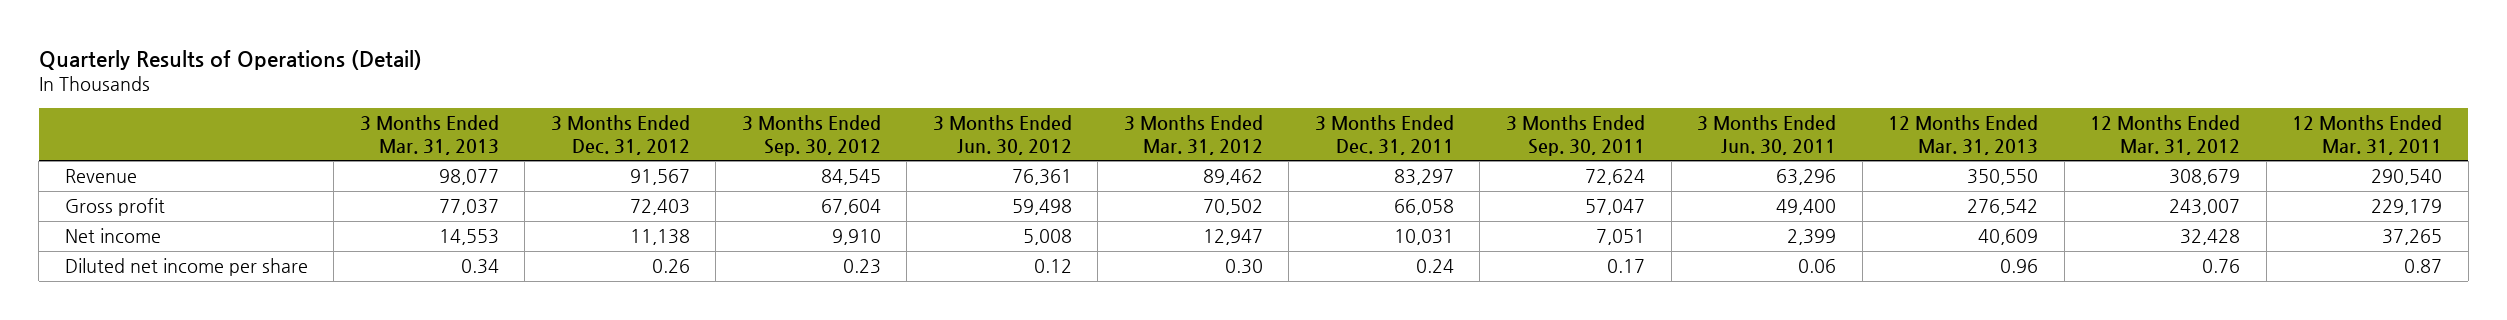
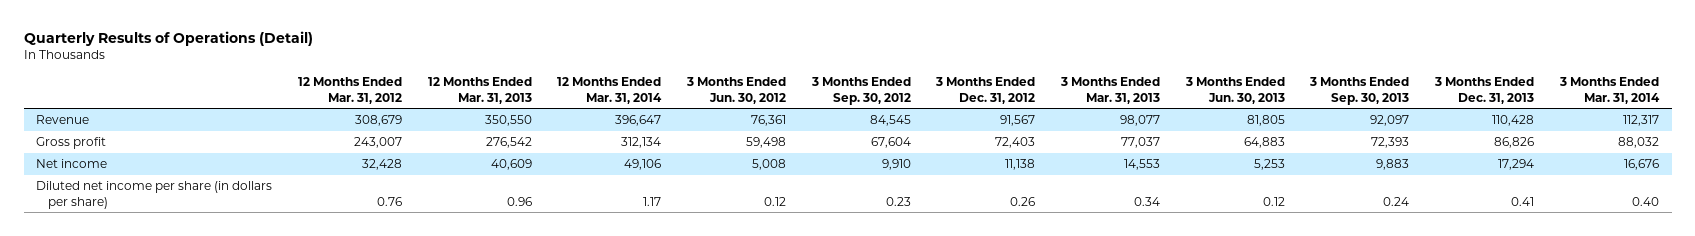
[1123,115,1263,155] 3 Months Ended Mar. 31, 2012 -> none
[1314,115,1454,155] 3 Months Ended Dec. 31, 2011 -> none
[1505,115,1645,156] 3 Months Ended Sep. 30, 2011 -> none
[1697,115,1837,155] 3 Months Ended Jun. 30, 2011 -> none
[2292,115,2443,155] 12 Months Ended Mar. 31, 2011 -> none
none -> [557,77,663,104] 12 Months Ended Mar. 31, 2014
none -> [1184,77,1285,104] 3 Months Ended Jun. 30, 2013
none -> [1309,77,1410,105] 3 Months Ended Sep. 30, 2013
none -> [1434,77,1535,104] 3 Months Ended Dec. 31, 2013
none -> [1558,77,1660,104] 3 Months Ended Mar. 31, 2014
[64,258,308,277] Diluted net income per share -> [36,181,273,209] Diluted net income per share (in dollars per share)

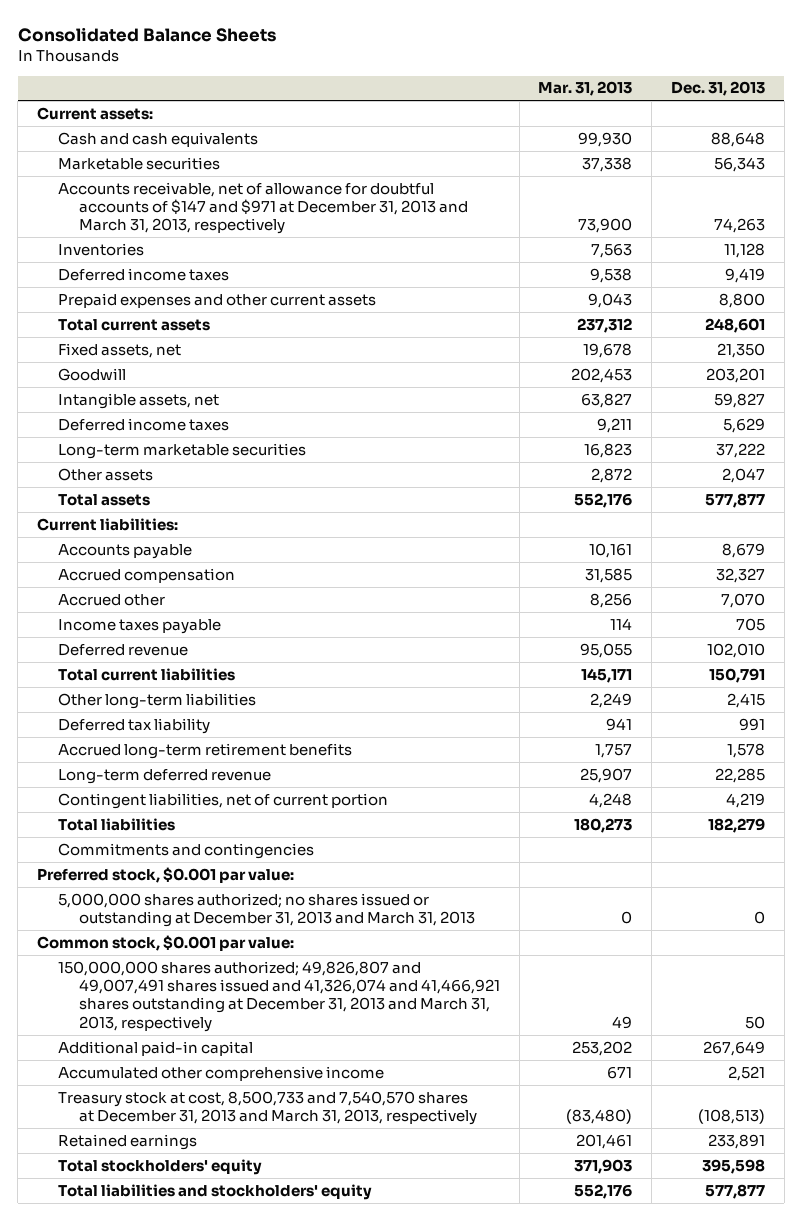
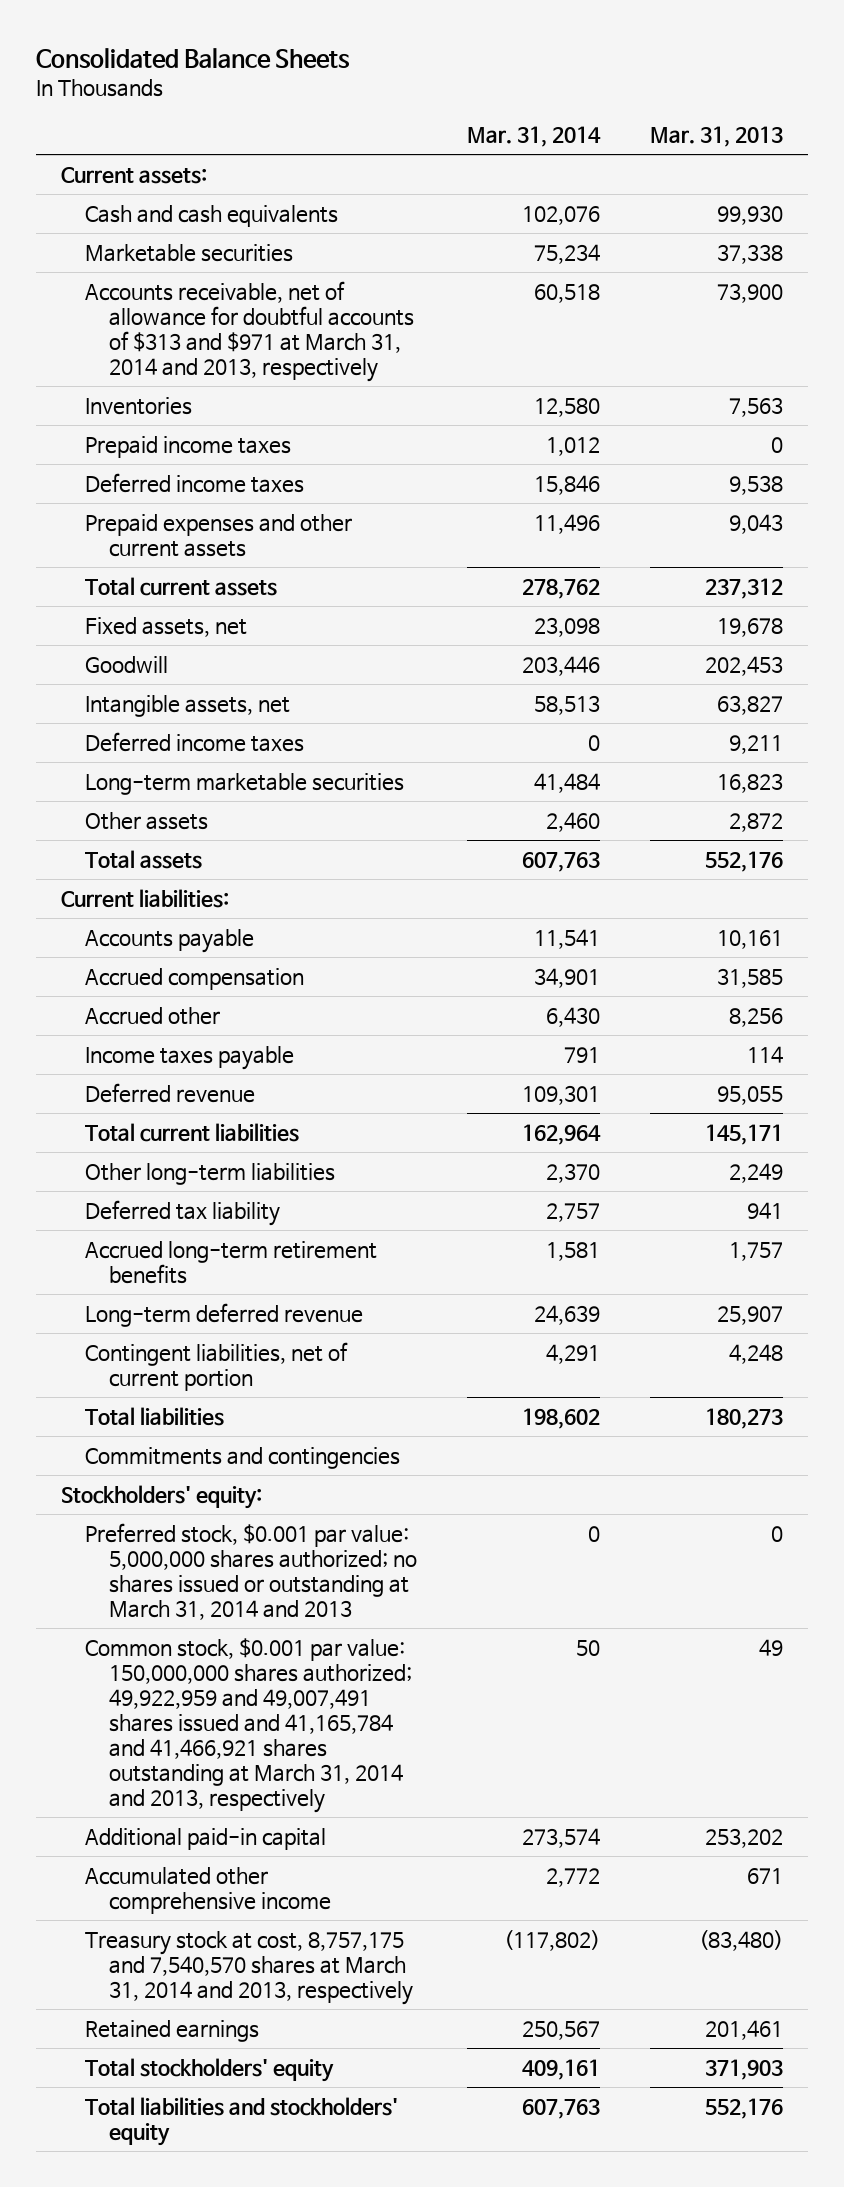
[671,81,766,97] Dec. 31, 2013 -> none
none -> [467,125,602,147] Mar. 31, 2014
[57,181,468,235] Accounts receivable, net of allowance for doubtful accounts of $147 and $971 at December 31, 2013 and March 31, 2013, respectively -> [84,280,414,382] Accounts receivable, net of allowance for doubtful accounts of $313 and $971 at March 31, 2014 and 2013, respectively
none -> [84,435,291,458] Prepaid income taxes
[36,866,294,883] Preferred stock, $0.001 par value: -> none
[36,934,294,951] Common stock, $0.001 par value: -> none
none -> [60,1484,262,1509] Stockholders' equity:
[57,892,475,928] 5,000,000 shares authorized; no shares issued or outstanding at December 31, 2013 and March 31, 2013 -> [84,1522,417,1620] Preferred stock, $0.001 par value: 5,000,000 shares authorized; no shares issued or outstanding at March 31, 2014 and 2013
[57,960,500,1032] 150,000,000 shares authorized; 49,826,807 and 49,007,491 shares issued and 41,326,074 and 41,466,921 shares outstanding at December 31, 2013 and March 31, 2013, respectively -> [84,1637,412,1813] Common stock, $0.001 par value: 150,000,000 shares authorized; 49,922,959 and 49,007,491 shares issued and 41,165,784 and 41,466,921 shares outstanding at March 31, 2014 and 2013, respectively
[57,1090,477,1126] Treasury stock at cost, 8,500,733 and 7,540,570 shares at December 31, 2013 and March 31, 2013, respectively -> [84,1930,413,2005] Treasury stock at cost, 8,757,175 and 7,540,570 shares at March 31, 2014 and 2013, respectively

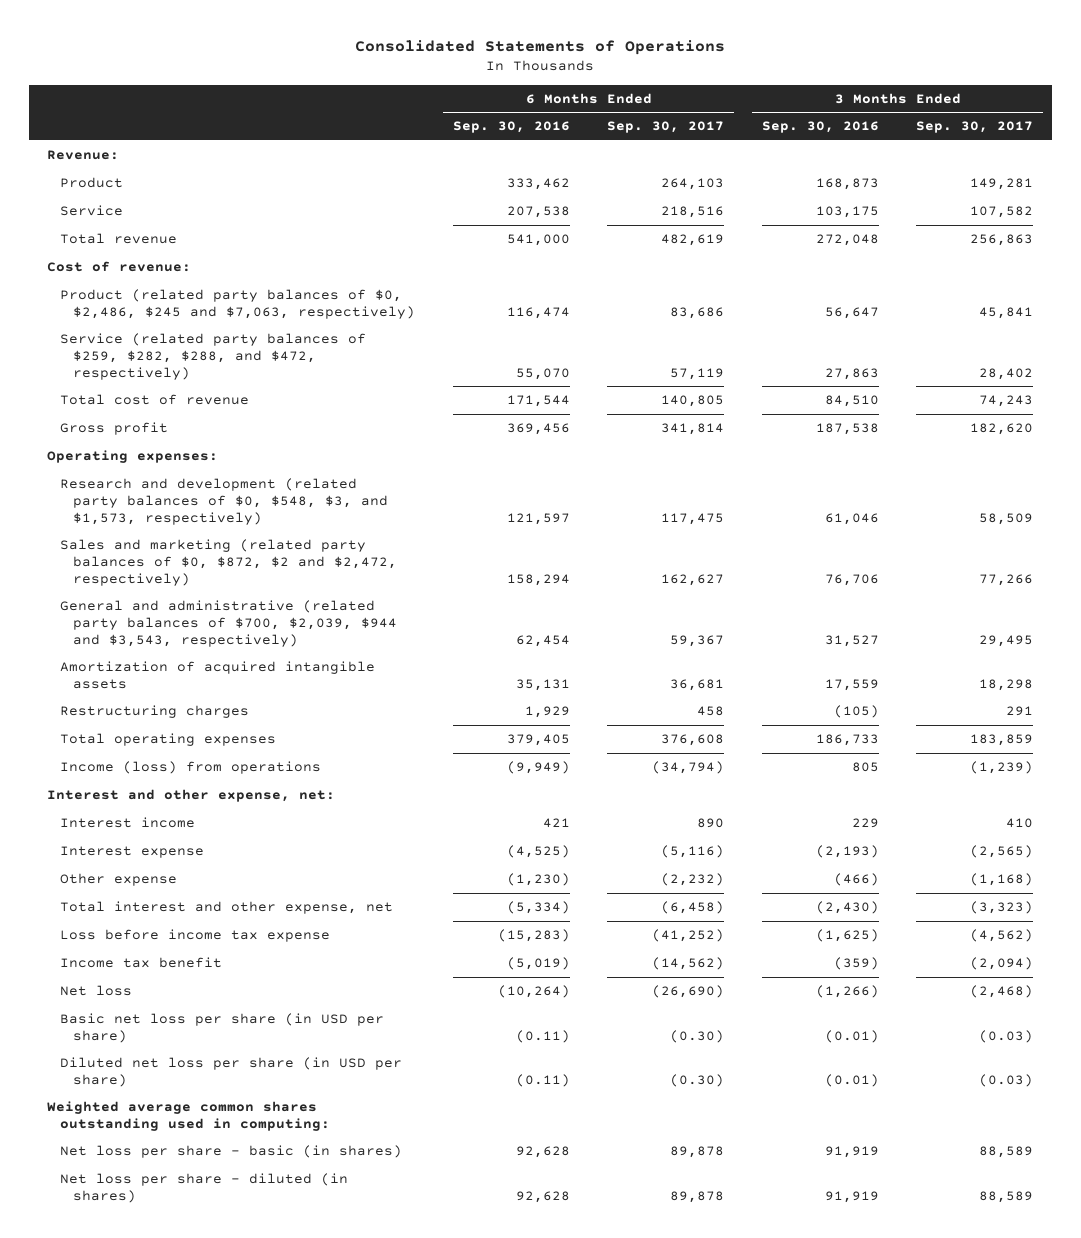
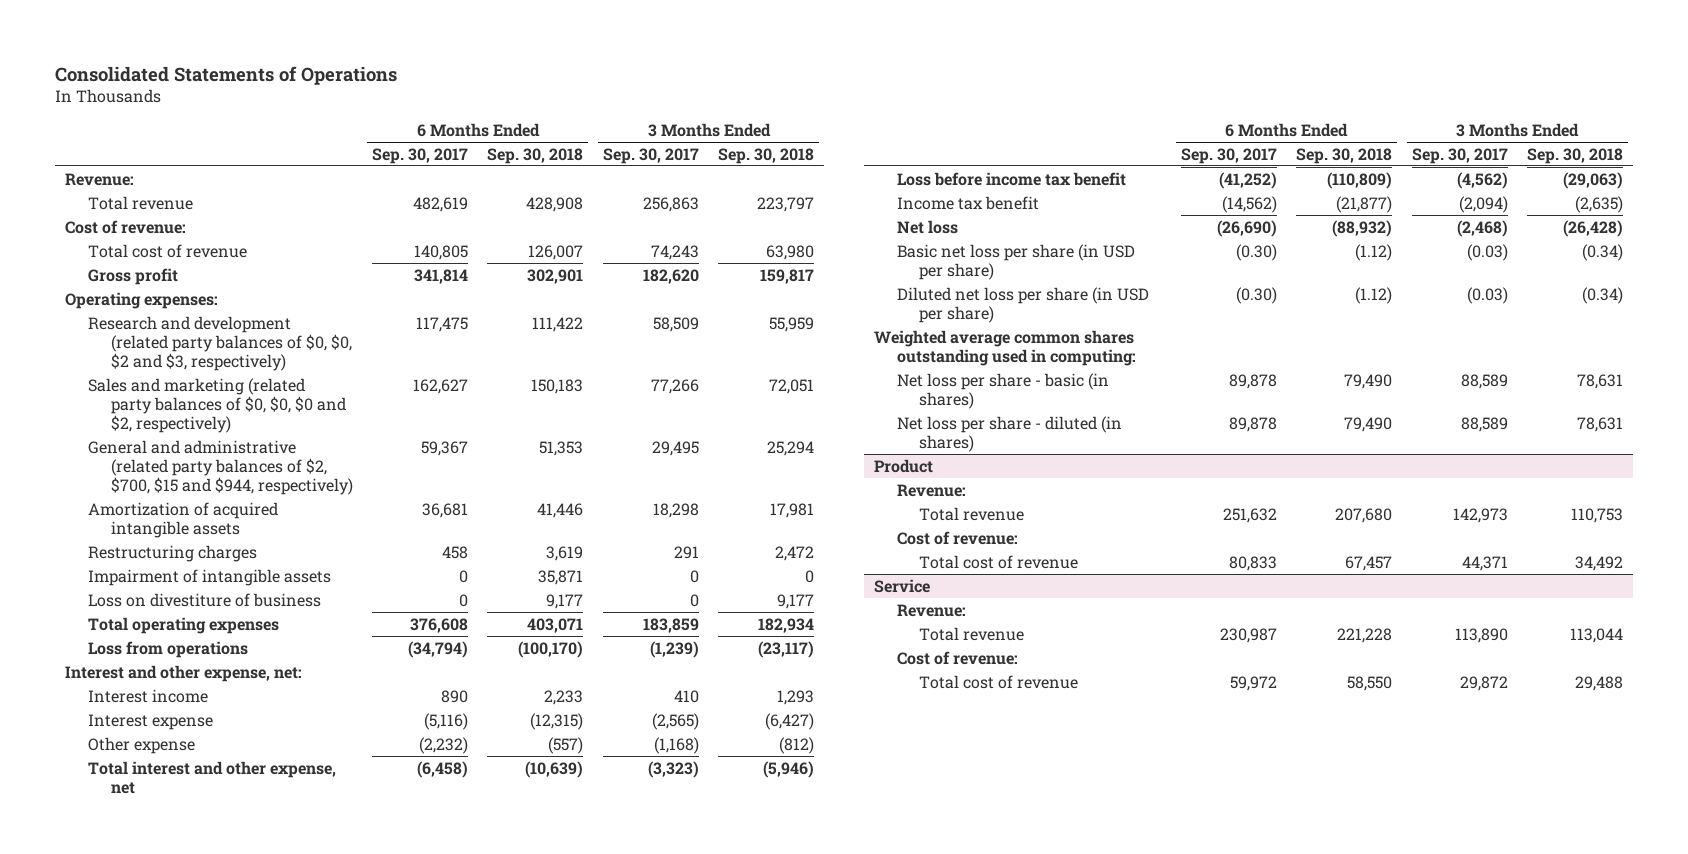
[452,121,570,134] Sep. 30, 2016 -> none
[761,121,879,134] Sep. 30, 2016 -> none
none -> [487,147,584,164] Sep. 30, 2018
none -> [718,147,815,164] Sep. 30, 2018
[60,177,124,189] Product -> none
[60,205,124,217] Service -> none
[60,289,416,319] Product (related party balances of $0, $2,486, $245 and $7,063, respectively) -> none
[60,333,367,380] Service (related party balances of $259, $282, $288, and $472, respectively) -> none
[60,478,389,525] Research and development (related party balances of $0, $548, $3, and $1,573, respectively) -> [87,315,352,371] Research and development (related party balances of $0, $0, $2 and $3, respectively)
[60,539,398,586] Sales and marketing (related party balances of $0, $872, $2 and $2,472, respectively) -> [87,377,346,433] Sales and marketing (related party balances of $0, $0, $0 and $2, respectively)
[60,600,398,647] General and administrative (related party balances of $700, $2,039, $944 and $3,543, respectively) -> [87,439,353,495] General and administrative (related party balances of $2, $700, $15 and $944, respectively)
none -> [87,568,331,586] Impairment of intangible assets
none -> [87,592,321,607] Loss on divestiture of business
[60,761,322,775] Income (loss) from operations -> [87,640,248,658] Loss from operations
[60,929,331,943] Loss before income tax expense -> [896,171,1126,186] Loss before income tax benefit
none -> [874,458,934,473] Product
none -> [896,483,966,497] Revenue:
none -> [919,506,1025,521] Total revenue
none -> [896,530,1018,545] Cost of revenue:
none -> [919,554,1079,569] Total cost of revenue
none -> [874,578,931,593] Service
none -> [896,603,966,617] Revenue:
none -> [919,626,1025,641] Total revenue
none -> [896,650,1018,665] Cost of revenue:
none -> [919,674,1079,689] Total cost of revenue

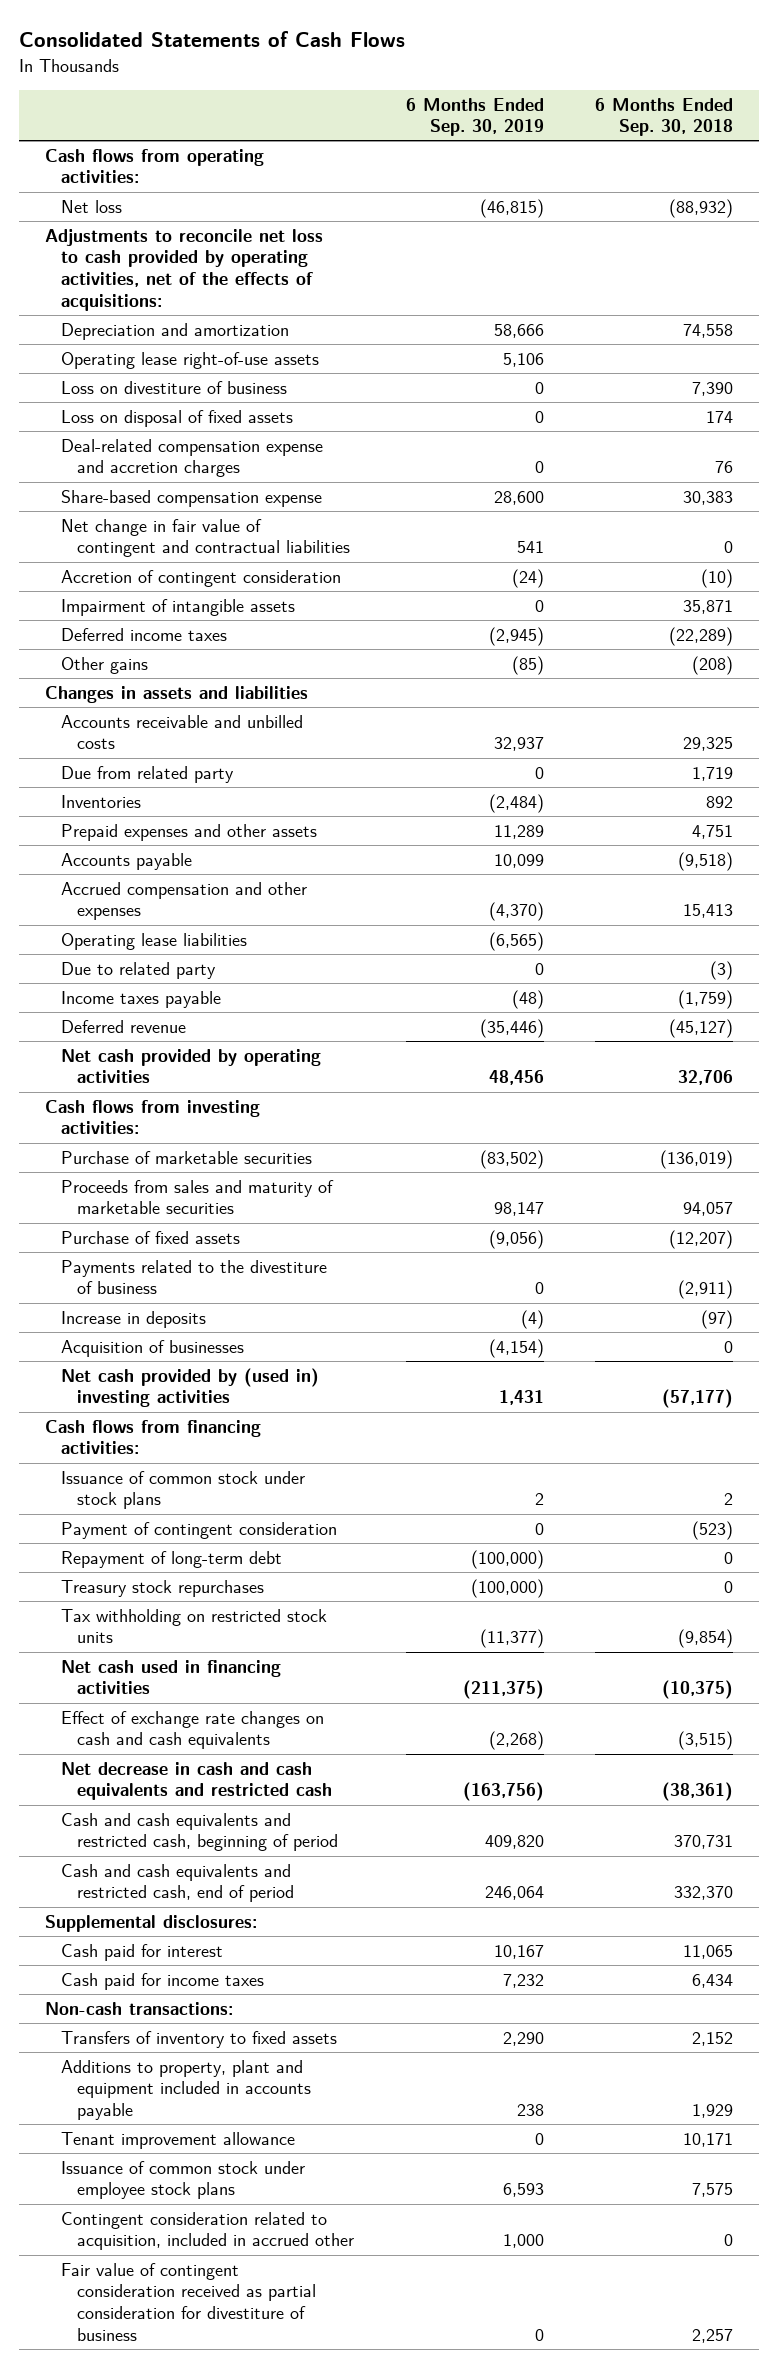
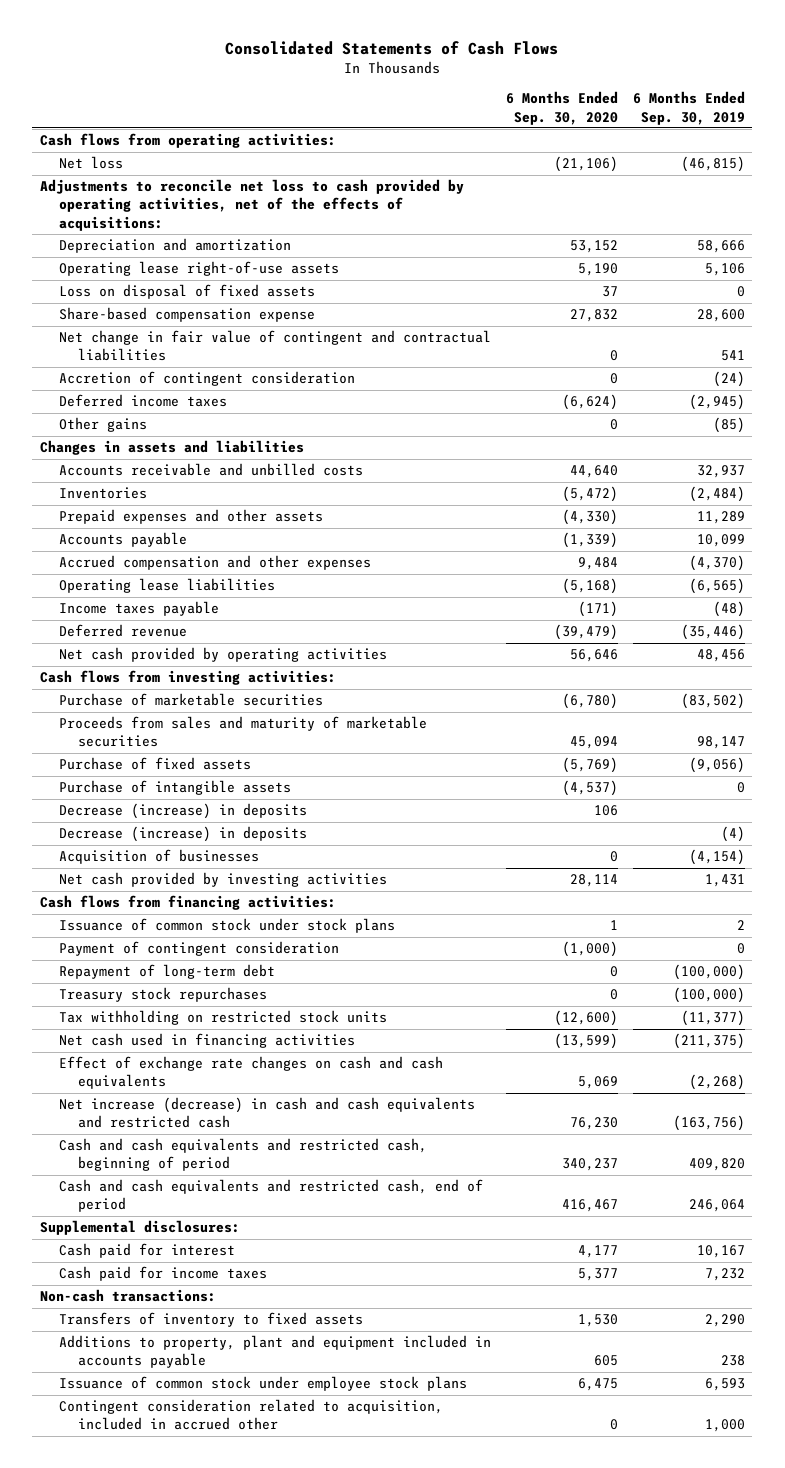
[595,97,734,137] 6 Months Ended Sep. 30, 2018 -> none
none -> [505,91,618,125] 6 Months Ended Sep. 30, 2020
[60,380,287,394] Loss on divestiture of business -> none
[60,438,323,478] Deal-related compensation expense and accretion charges -> none
[60,598,295,616] Impairment of intangible assets -> none
[60,765,234,783] Due from related party -> none
[60,961,216,979] Due to related party -> none
[60,1259,327,1295] Payments related to the divestiture of business -> none
none -> [58,780,291,796] Purchase of intangible assets
none -> [58,803,307,820] Decrease (increase) in deposits
[60,1310,206,1328] Increase in deposits -> [58,826,307,843] Decrease (increase) in deposits
[60,1367,319,1408] Net cash provided by (used in) investing activities -> [58,872,387,888] Net cash provided by investing activities
[60,1761,332,1801] Net decrease in cash and cash equivalents and restricted cash -> [58,1097,475,1129] Net increase (decrease) in cash and cash equivalents and restricted cash
[60,2131,295,2149] Tenant improvement allowance -> none
[60,2262,316,2341] Fair value of contingent consideration received as partial consideration for divestiture of business -> none

